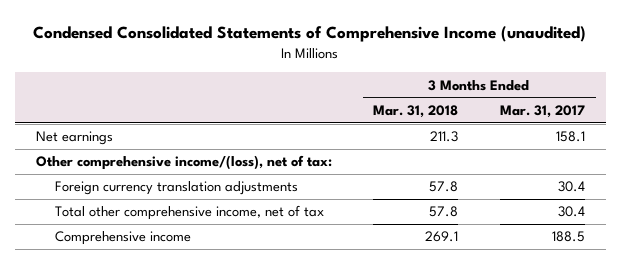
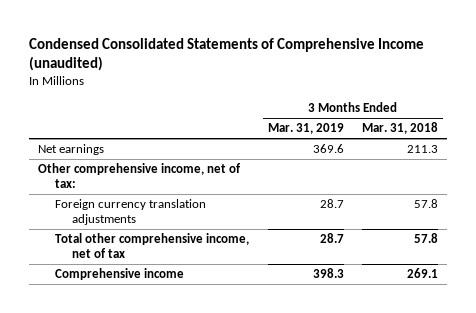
[500,104,586,118] Mar. 31, 2017 -> none
none -> [267,123,344,135] Mar. 31, 2019
[35,155,332,171] Other comprehensive income/(loss), net of tax: -> [38,163,242,188] Other comprehensive income, net of tax:

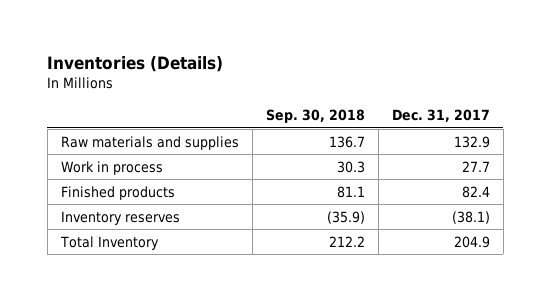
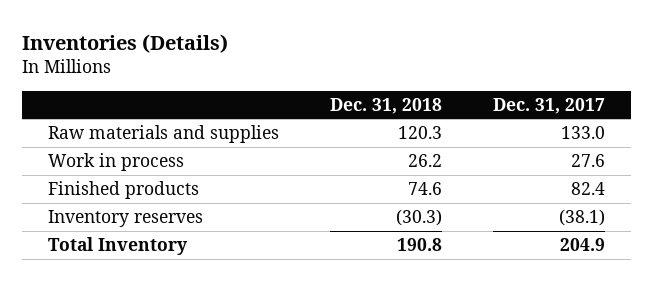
[265,109,365,124] Sep. 30, 2018 -> none
none -> [329,97,442,114] Dec. 31, 2018
[453,135,490,148] 132.9 -> [561,126,606,140] 133.0
[461,160,490,172] 27.7 -> [571,154,606,168] 27.6

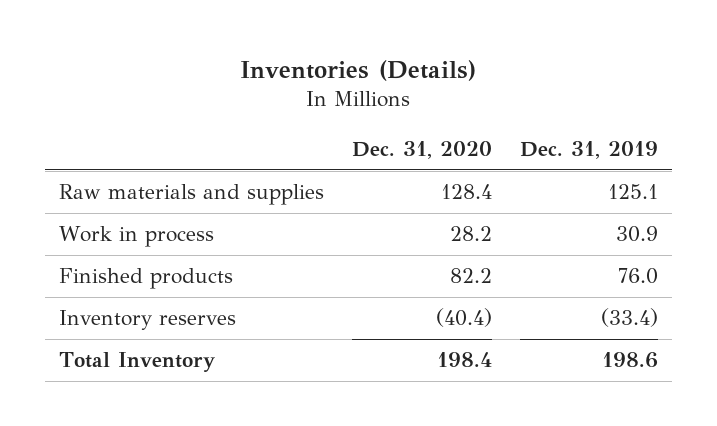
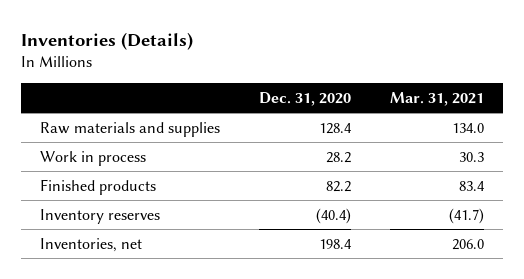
[519,140,658,159] Dec. 31, 2019 -> none
none -> [389,91,484,106] Mar. 31, 2021
[58,352,215,373] Total Inventory -> [40,237,143,252] Inventories, net

